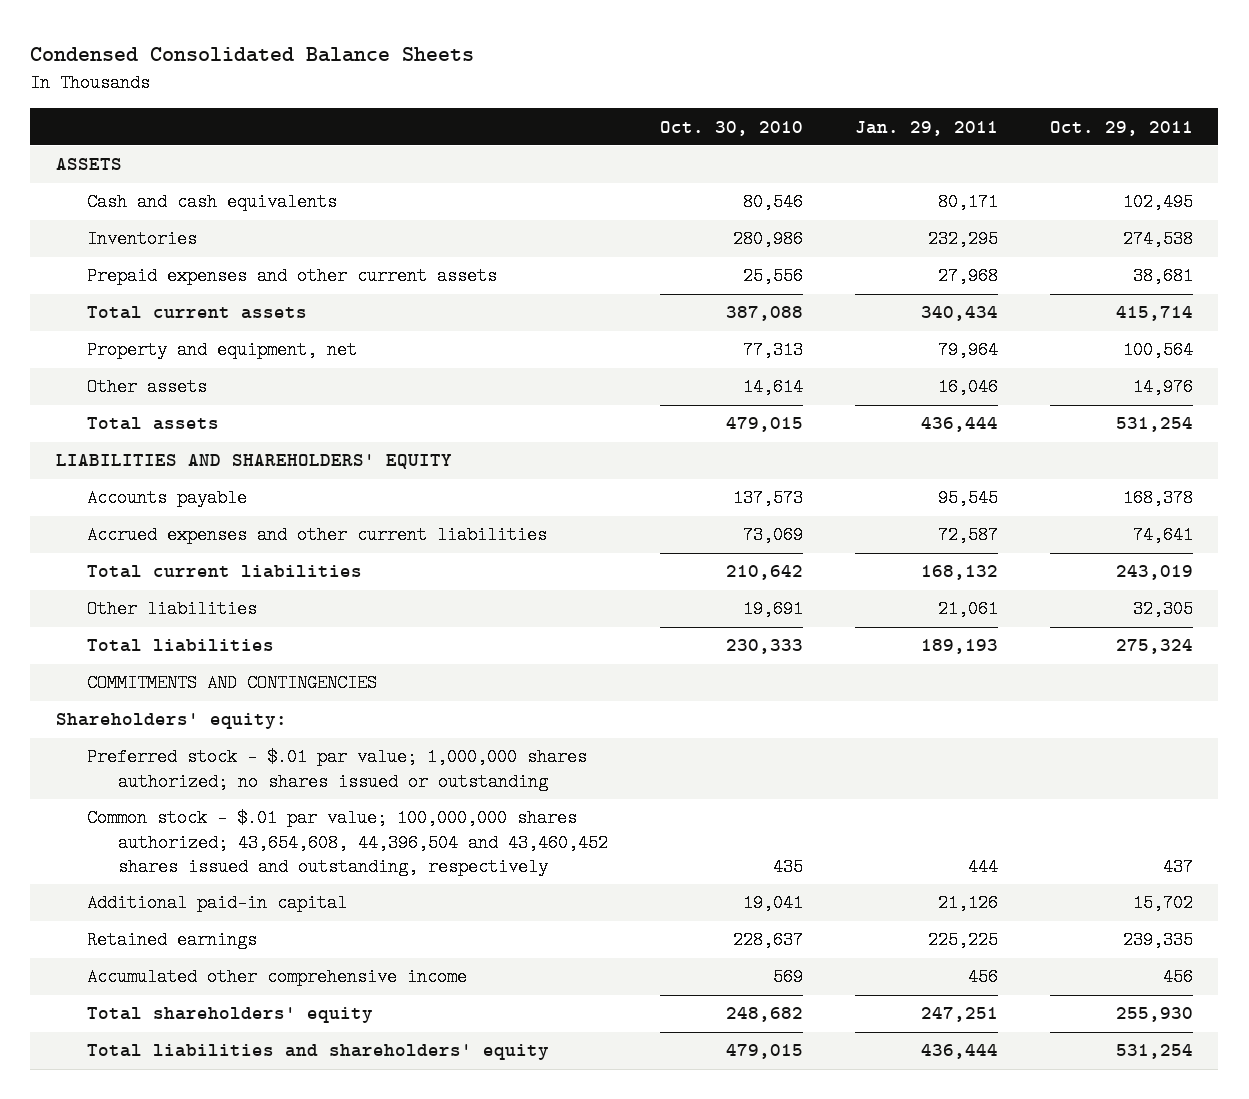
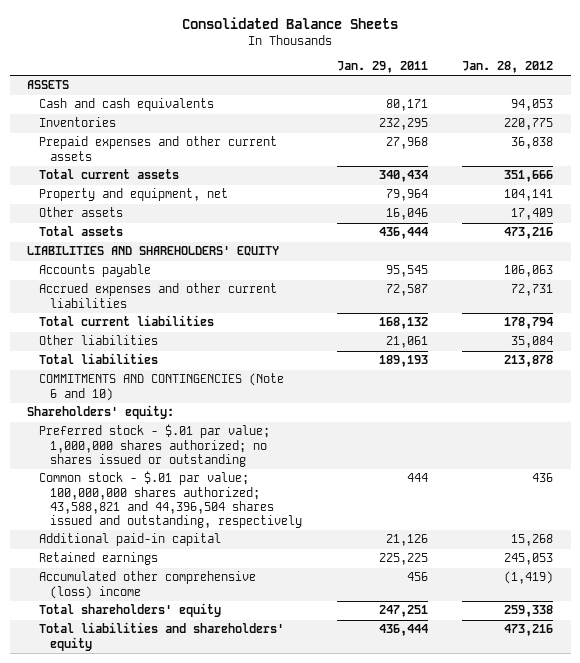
[30,47,475,63] Condensed Consolidated Balance Sheets -> [182,16,399,29] Consolidated Balance Sheets
[660,120,804,136] Oct. 30, 2010 -> none
[1049,120,1193,136] Oct. 29, 2011 -> none
none -> [462,61,554,74] Jan. 28, 2012
[87,674,378,693] COMMITMENTS AND CONTINGENCIES -> [38,373,284,401] COMMITMENTS AND CONTINGENCIES (Note 6 and 10)
[87,809,609,877] Common stock - $.01 par value; 100,000,000 shares authorized; 43,654,608, 44,396,504 and 43,460,452 shares issued and outstanding, respectively -> [38,471,303,528] Common stock - $.01 par value; 100,000,000 shares authorized; 43,588,821 and 44,396,504 shares issued and outstanding, respectively
[87,968,468,987] Accumulated other comprehensive income -> [38,571,256,599] Accumulated other comprehensive (loss) income

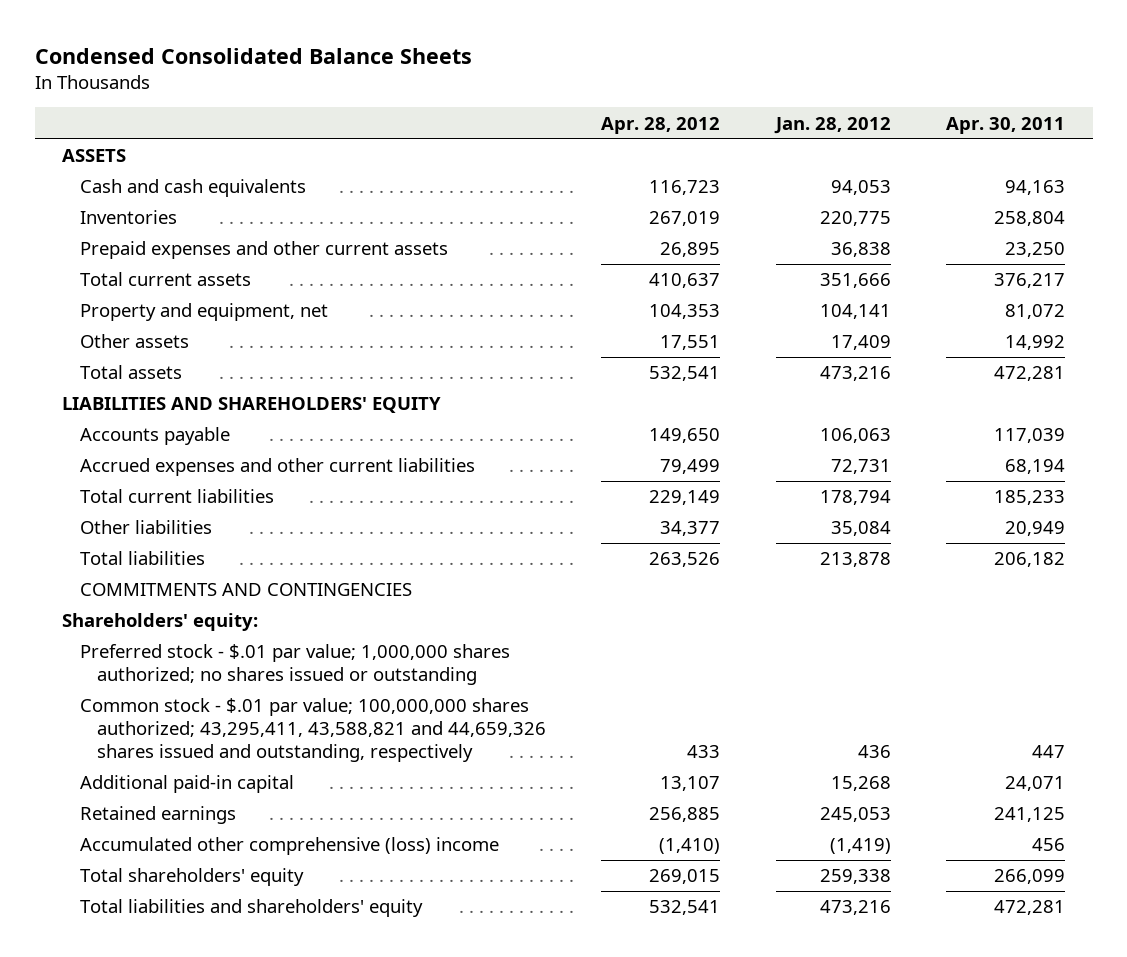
[182,16,399,29] Consolidated Balance Sheets -> [34,47,472,64] Condensed Consolidated Balance Sheets
[336,61,428,74] Jan. 29, 2011 -> none
none -> [601,116,721,134] Apr. 28, 2012
none -> [945,116,1065,134] Apr. 30, 2011
[38,373,284,401] COMMITMENTS AND CONTINGENCIES (Note 6 and 10) -> [79,583,412,597] COMMITMENTS AND CONTINGENCIES
[38,471,303,528] Common stock - $.01 par value; 100,000,000 shares authorized; 43,588,821 and 44,396,504 shares issued and outstanding, respectively -> [79,698,547,762] Common stock - $.01 par value; 100,000,000 shares authorized; 43,295,411, 43,588,821 and 44,659,326 shares issued and outstanding, respectively

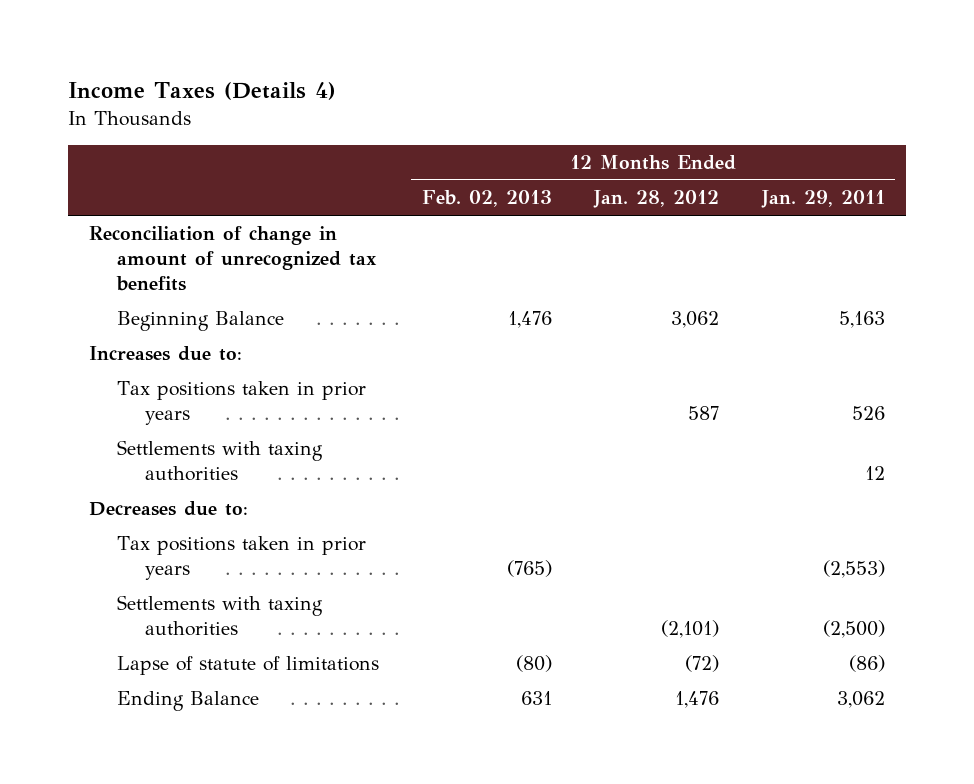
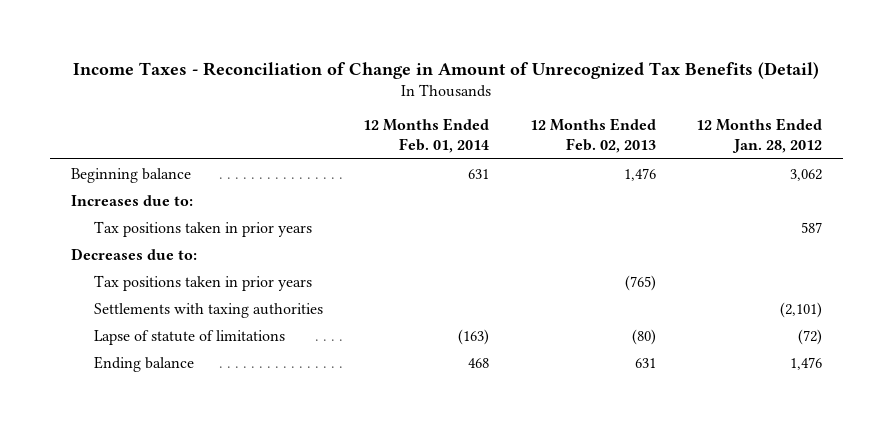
[67,82,336,101] Income Taxes (Details 4) -> [73,61,820,79] Income Taxes - Reconciliation of Change in Amount of Unrecognized Tax Benefits (Detail)
[760,190,885,209] Jan. 29, 2011 -> none
none -> [363,118,490,154] 12 Months Ended Feb. 01, 2014
[89,226,378,292] Reconciliation of change in amount of unrecognized tax benefits -> none
[117,311,285,332] Beginning Balance -> [70,167,191,183] Beginning balance
[117,440,324,482] Settlements with taxing authorities -> none
[117,691,260,712] Ending Balance -> [93,355,194,372] Ending balance

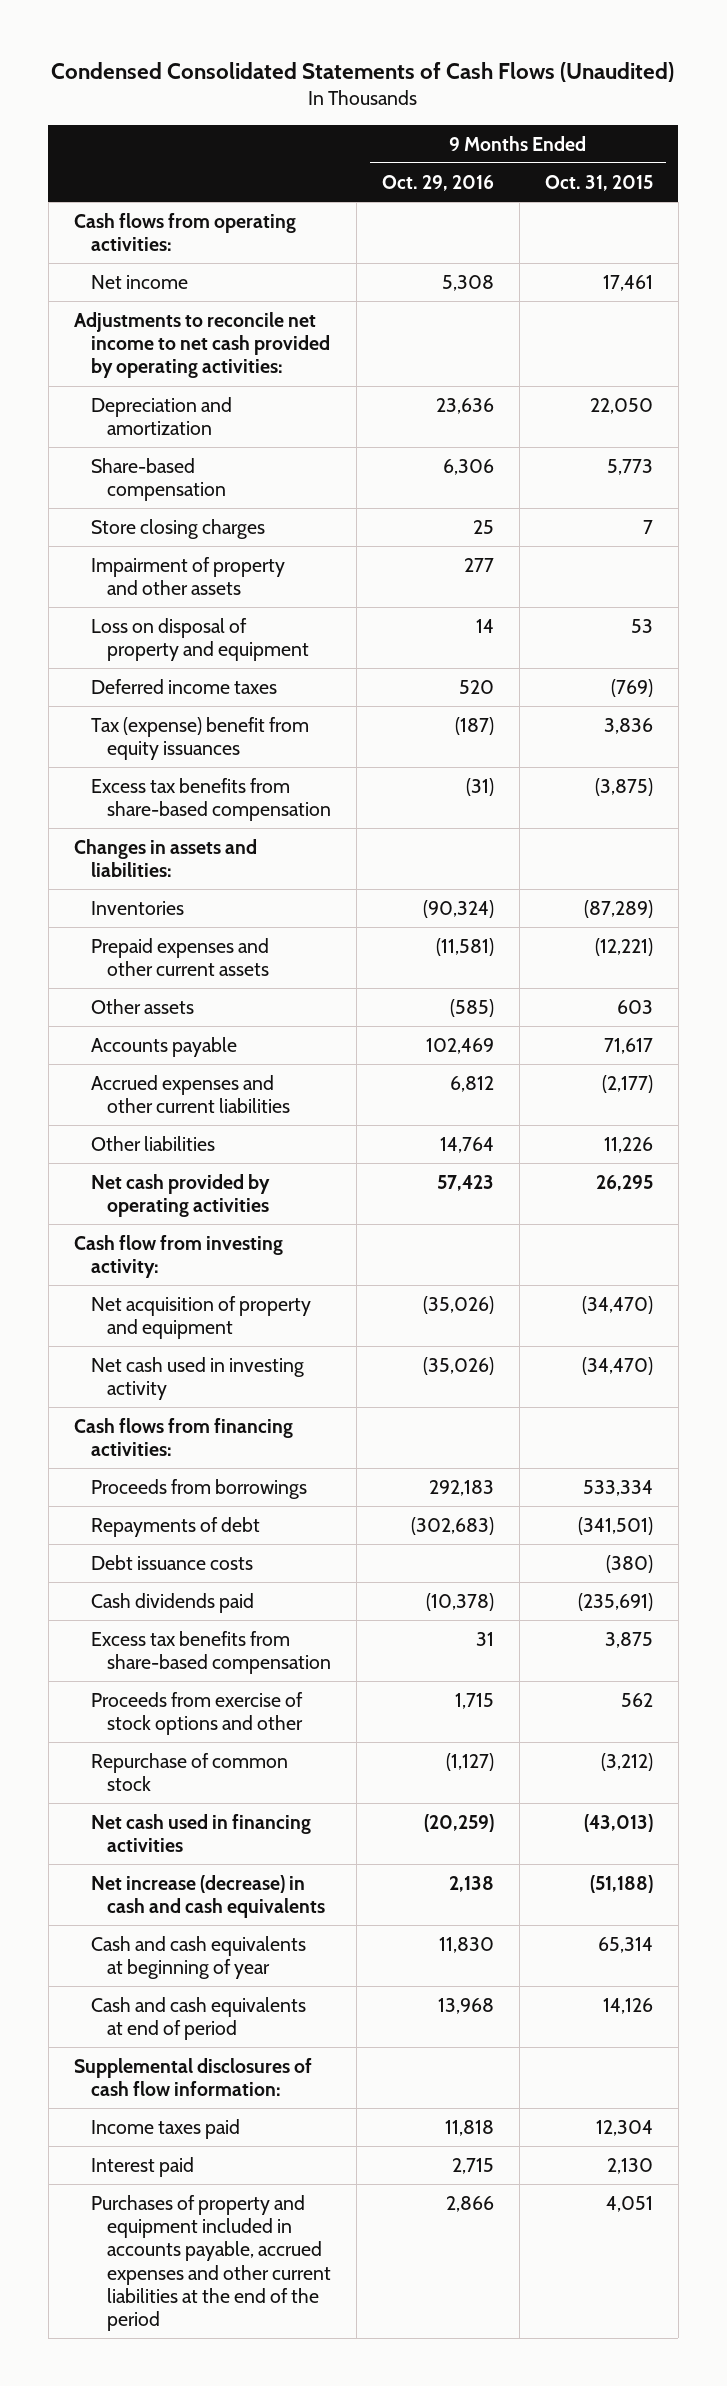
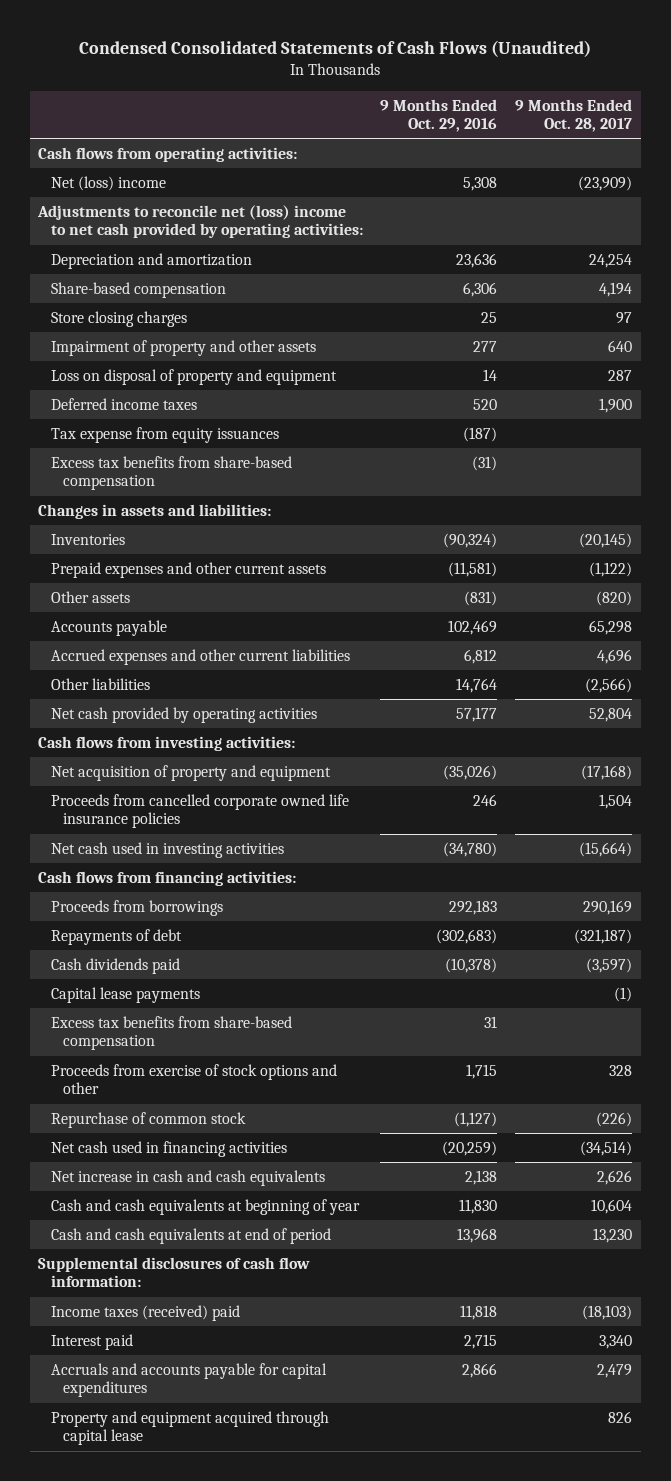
[544,174,653,191] Oct. 31, 2015 -> none
none -> [515,98,633,133] 9 Months Ended Oct. 28, 2017
[90,274,188,289] Net income -> [50,176,166,192] Net (loss) income
[73,311,330,379] Adjustments to reconcile net income to net cash provided by operating activities: -> [37,205,363,239] Adjustments to reconcile net (loss) income to net cash provided by operating activities:
[90,716,309,761] Tax (expense) benefit from equity issuances -> [50,427,279,444] Tax expense from equity issuances
[450,998,495,1017] (585) -> [464,591,498,607] (831)
[437,1174,495,1191] 57,423 -> [456,707,498,723] 57,177
[73,1234,283,1279] Cash flow from investing activity: -> [38,736,296,752] Cash flows from investing activities:
none -> [50,794,349,829] Proceeds from cancelled corporate owned life insurance policies
[90,1356,304,1401] Net cash used in investing activity -> [50,842,284,859] Net cash used in investing activities
[423,1356,495,1375] (35,026) -> [443,842,498,858] (34,780)
[90,1554,253,1570] Debt issuance costs -> none
none -> [50,987,200,1004] Capital lease payments
[90,1874,326,1919] Net increase (decrease) in cash and cash equivalents -> [50,1170,325,1187] Net increase in cash and cash equivalents
[90,2118,240,2139] Income taxes paid -> [50,1305,240,1322] Income taxes (received) paid
[90,2194,332,2332] Purchases of property and equipment included in accounts payable, accrued expenses and other current liabilities at the end of the period -> [50,1363,327,1398] Accruals and accounts payable for capital expenditures
none -> [50,1411,329,1446] Property and equipment acquired through capital lease

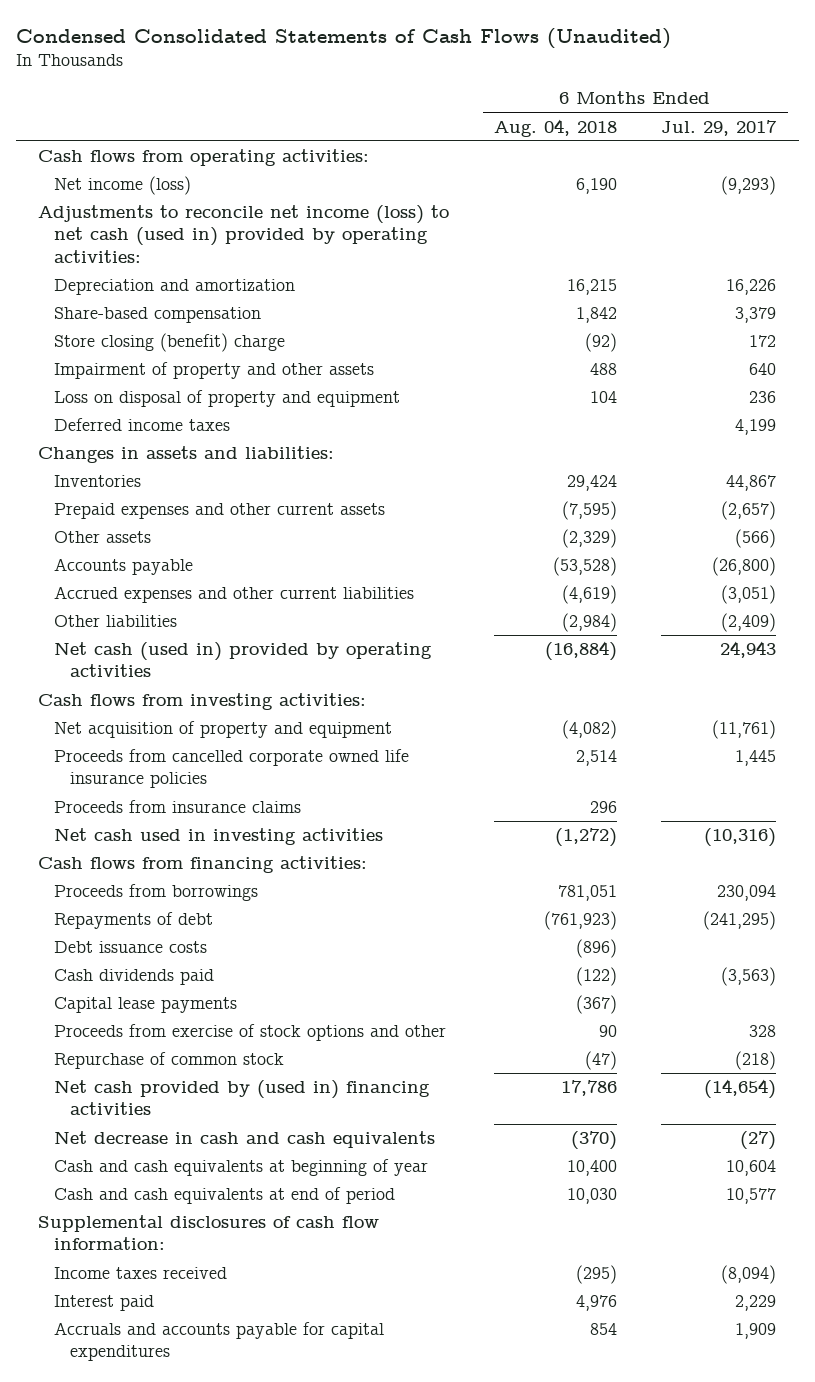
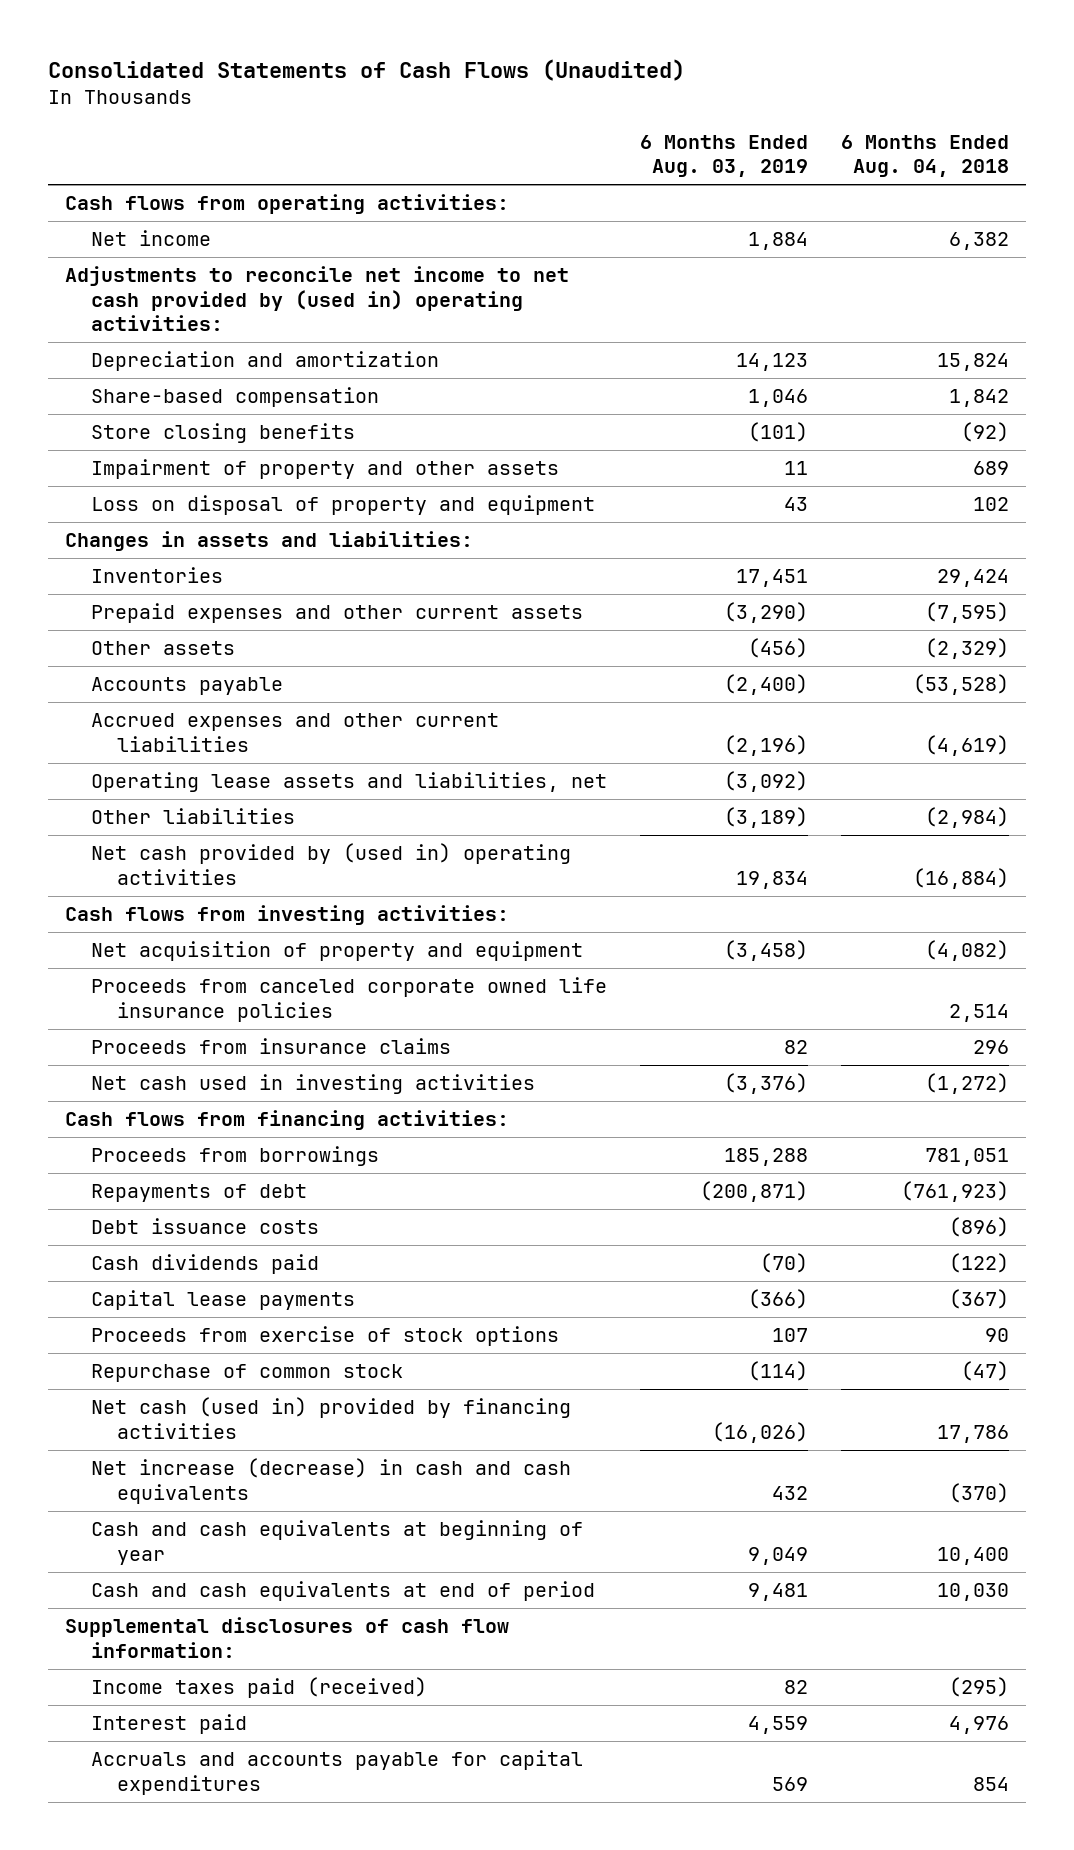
[15,27,671,49] Condensed Consolidated Statements of Cash Flows (Unaudited) -> [48,59,686,82] Consolidated Statements of Cash Flows (Unaudited)
[661,119,778,136] Jul. 29, 2017 -> none
none -> [639,134,808,178] 6 Months Ended Aug. 03, 2019
[54,176,192,196] Net income (loss) -> [90,230,211,247] Net income
[575,178,617,195] 6,190 -> [949,232,1010,251] 6,382
[38,205,450,263] Adjustments to reconcile net income (loss) to net cash (used in) provided by operating activities: -> [64,266,569,331] Adjustments to reconcile net income to net cash provided by (used in) operating activities:
[566,279,617,296] 16,215 -> [937,353,1010,372] 15,824
[54,418,231,432] Deferred income taxes -> none
[54,333,286,353] Store closing (benefit) charge -> [90,423,355,444] Store closing benefits
[589,363,617,376] 488 -> [973,461,1010,476] 689
[589,391,617,404] 104 -> [973,497,1010,512] 102
none -> [90,772,607,793] Operating lease assets and liabilities, net
[54,642,433,678] Net cash (used in) provided by operating activities -> [90,843,571,885] Net cash provided by (used in) operating activities
[54,749,410,789] Proceeds from cancelled corporate owned life insurance policies -> [90,977,607,1022] Proceeds from canceled corporate owned life insurance policies
[54,1024,447,1042] Proceeds from exercise of stock options and other -> [90,1326,559,1347] Proceeds from exercise of stock options
[54,1080,431,1116] Net cash provided by (used in) financing activities -> [90,1397,571,1439] Net cash (used in) provided by financing activities
[54,1131,436,1149] Net decrease in cash and cash equivalents -> [90,1458,571,1504] Net increase (decrease) in cash and cash equivalents
[54,1267,228,1280] Income taxes received -> [90,1677,427,1699] Income taxes paid (received)

